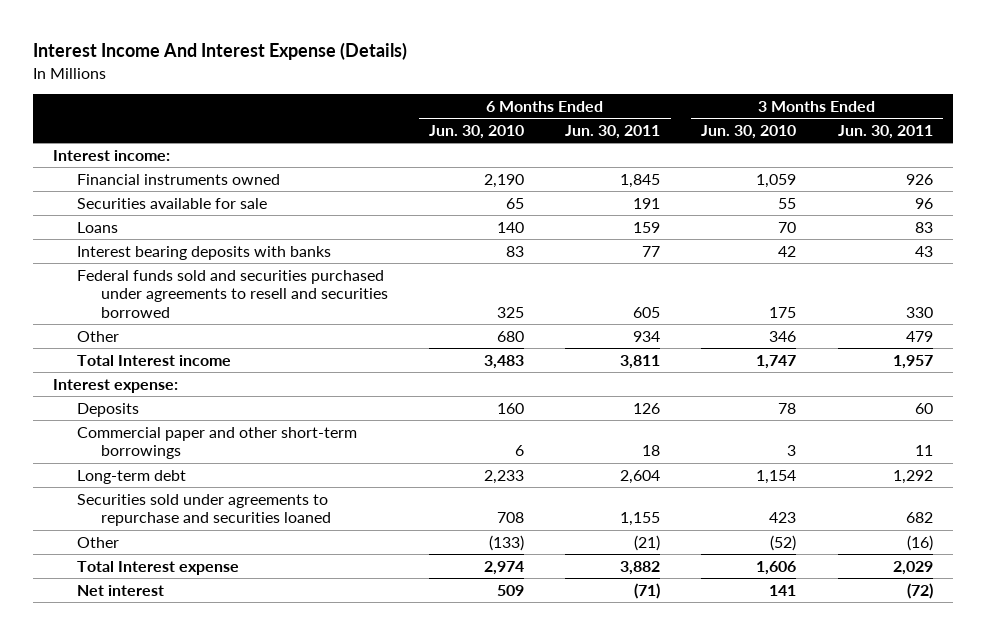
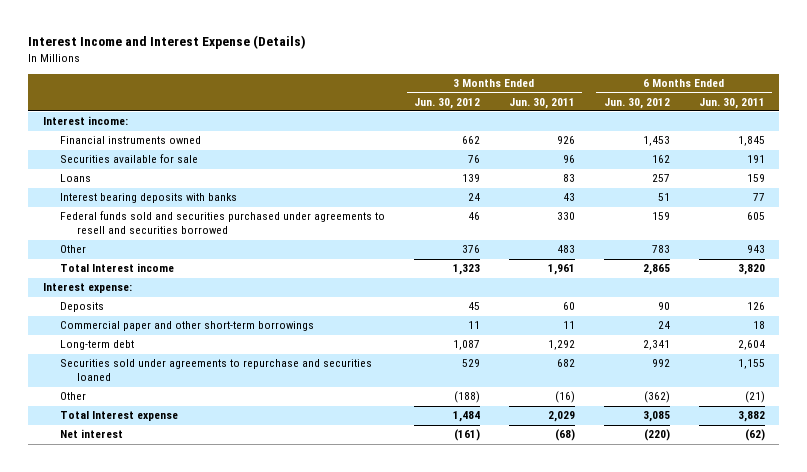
[32,42,407,61] Interest Income And Interest Expense (Details) -> [28,35,307,50] Interest Income and Interest Expense (Details)
[429,125,525,140] Jun. 30, 2010 -> none
[701,125,797,140] Jun. 30, 2010 -> none
none -> [413,97,480,109] Jun. 30, 2012
none -> [603,97,670,109] Jun. 30, 2012
[633,330,661,342] 934 -> [746,245,765,254] 943
[905,330,933,342] 479 -> [556,245,575,254] 483
[620,354,661,369] 3,811 -> [737,264,765,276] 3,820
[892,354,933,369] 1,957 -> [547,264,575,276] 1,961
[634,582,661,599] (71) -> [744,429,765,442] (62)
[906,582,933,599] (72) -> [554,429,575,442] (68)

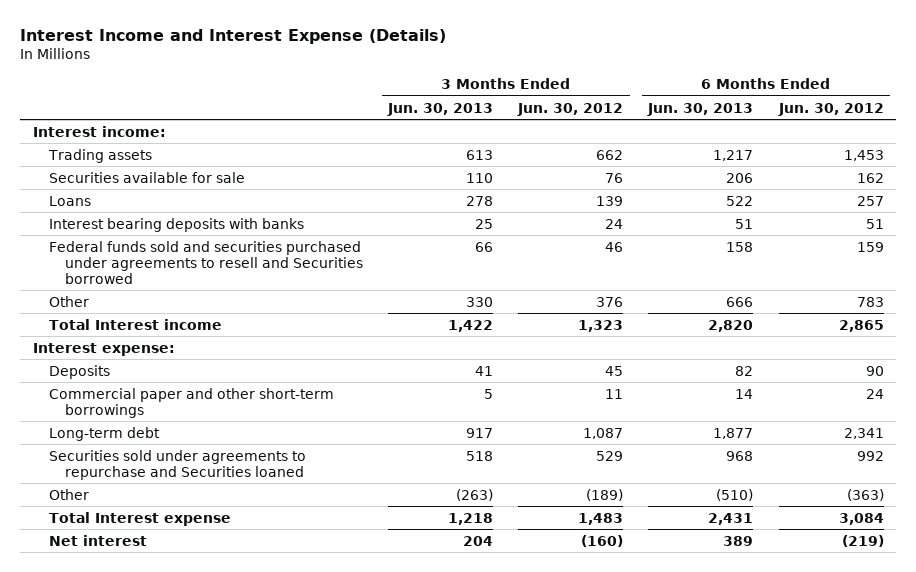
[508,97,575,109] Jun. 30, 2011 -> none
[698,97,765,109] Jun. 30, 2011 -> none
none -> [387,102,494,116] Jun. 30, 2013
none -> [647,102,754,116] Jun. 30, 2013
[59,136,201,145] Financial instruments owned -> [47,148,152,163] Trading assets
[59,211,385,235] Federal funds sold and securities purchased under agreements to resell and securities borrowed -> [48,240,364,284] Federal funds sold and securities purchased under agreements to resell and Securities borrowed
[59,359,372,382] Securities sold under agreements to repurchase and securities loaned -> [48,449,306,480] Securities sold under agreements to repurchase and Securities loaned
[453,391,480,404] (188) -> [586,488,624,501] (189)
[643,391,670,404] (362) -> [846,488,884,501] (363)
[452,411,480,423] 1,484 -> [578,512,624,525] 1,483
[642,411,670,423] 3,085 -> [838,512,884,525] 3,084
[453,429,480,442] (161) -> [581,534,624,547] (160)
[643,429,670,442] (220) -> [841,534,884,547] (219)

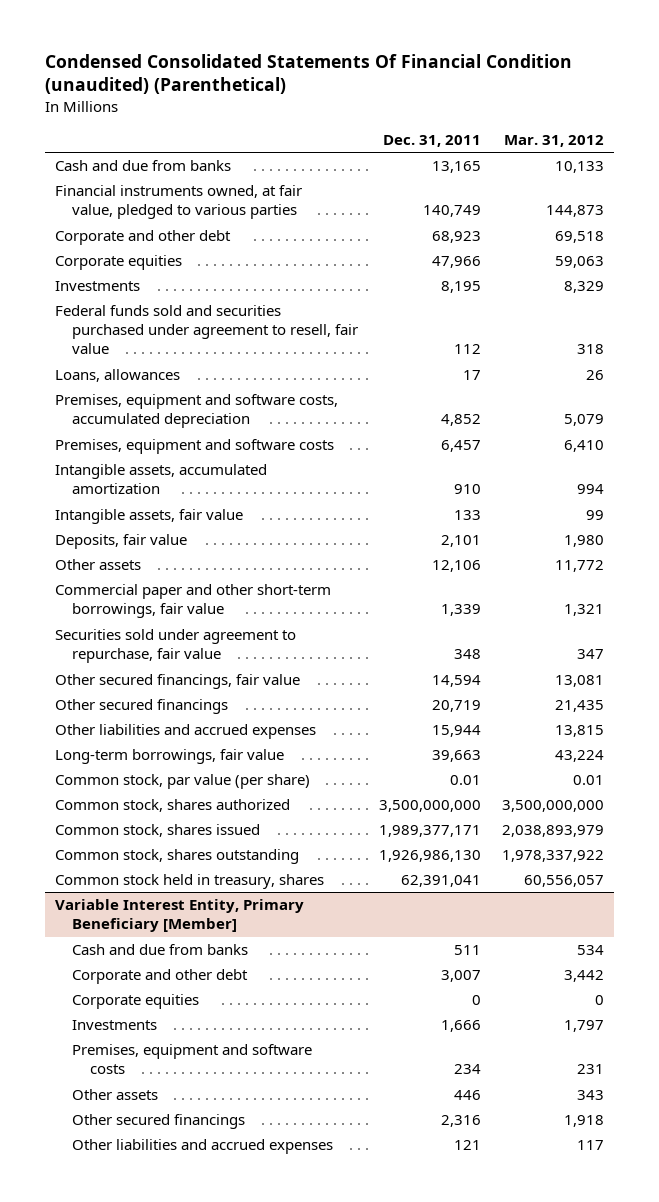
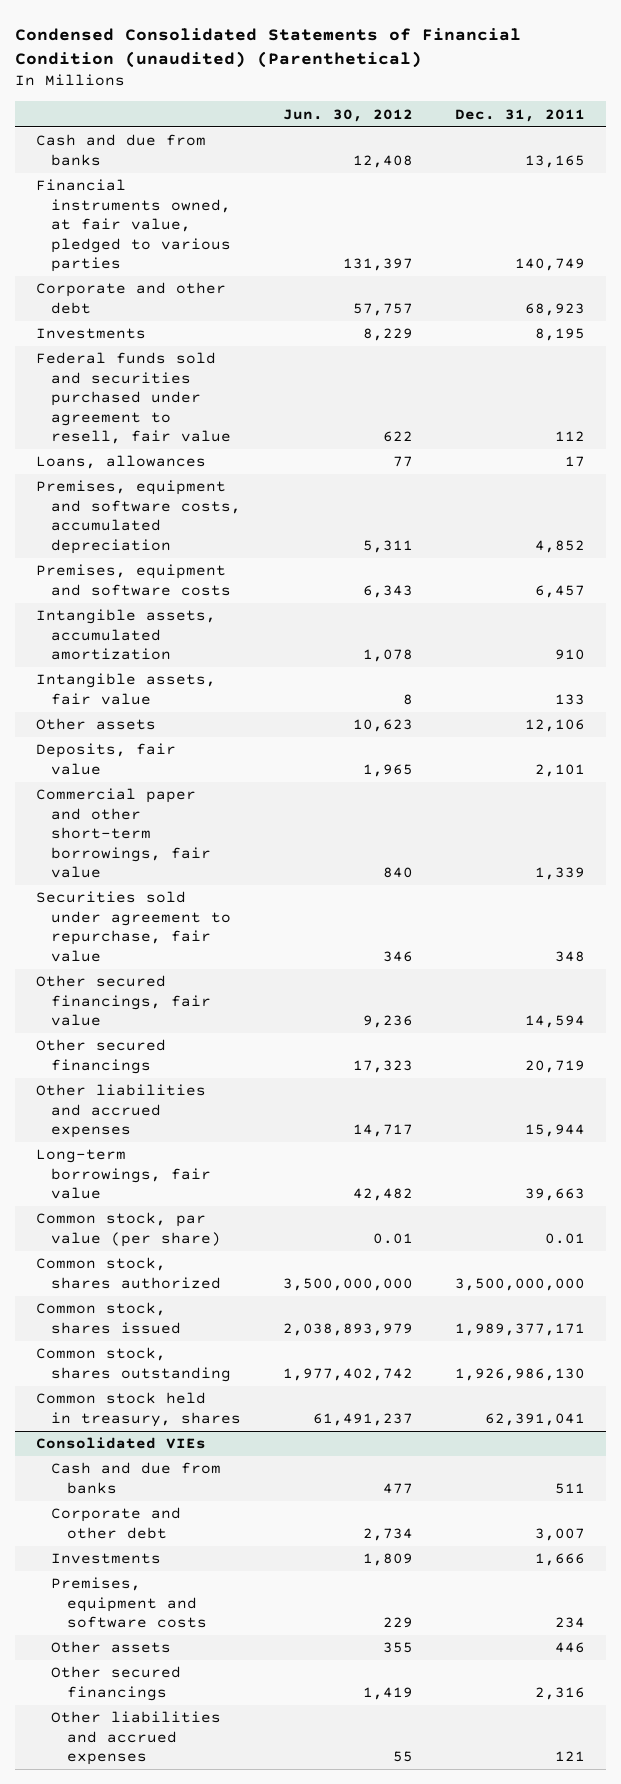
[44,53,572,95] Condensed Consolidated Statements Of Financial Condition (unaudited) (Parenthetical) -> [14,27,521,69] Condensed Consolidated Statements of Financial Condition (unaudited) (Parenthetical)
[503,134,604,147] Mar. 31, 2012 -> none
none -> [283,108,414,122] Jun. 30, 2012
[54,255,182,271] Corporate equities -> none
[54,534,187,550] Deposits, fair value -> [35,743,176,775] Deposits, fair value
[54,899,304,933] Variable Interest Entity, Primary Beneficiary [Member] -> none
none -> [35,1437,206,1450] Consolidated VIEs
[72,994,200,1010] Corporate equities -> none

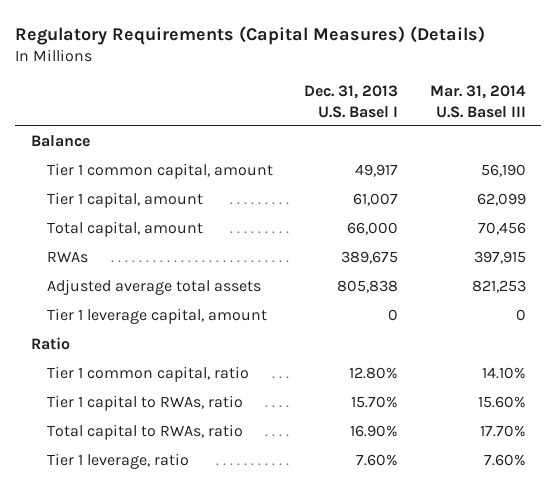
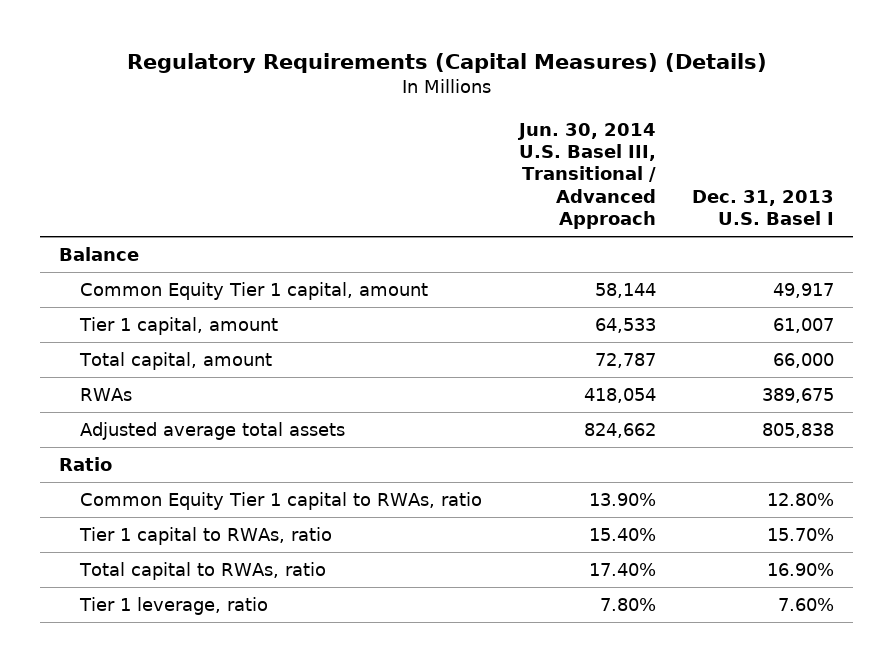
[429,85,526,118] Mar. 31, 2014 U.S. Basel III -> none
none -> [516,122,656,230] Jun. 30, 2014 U.S. Basel III, Transitional / Advanced Approach
[47,163,274,180] Tier 1 common capital, amount -> [79,282,428,301] Common Equity Tier 1 capital, amount
[47,308,268,325] Tier 1 leverage capital, amount -> none
[47,366,250,383] Tier 1 common capital, ratio -> [79,492,482,511] Common Equity Tier 1 capital to RWAs, ratio

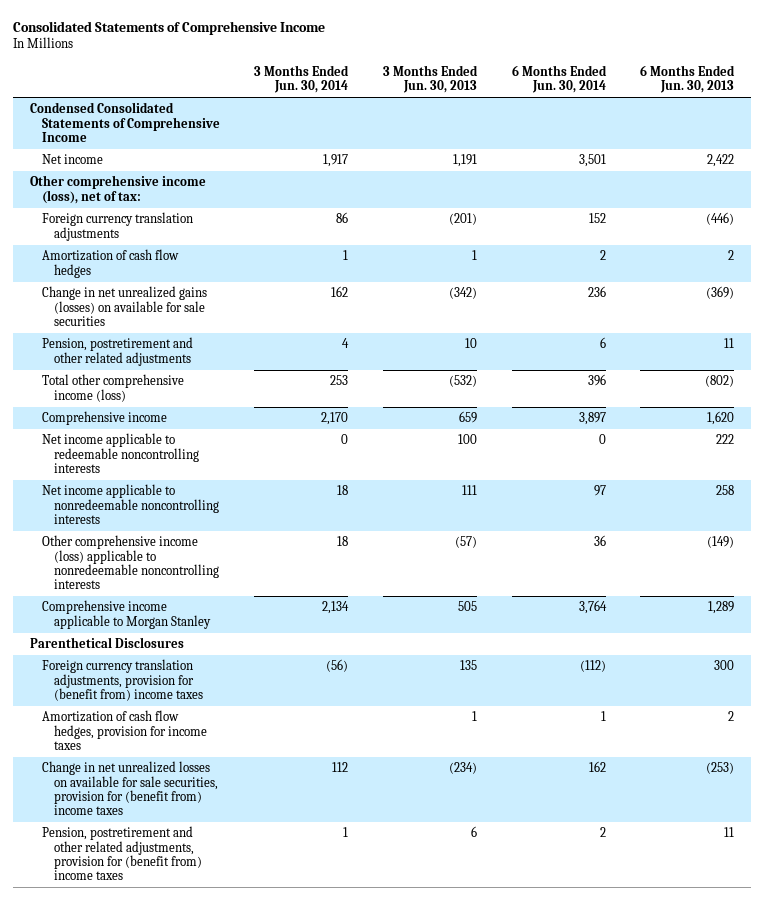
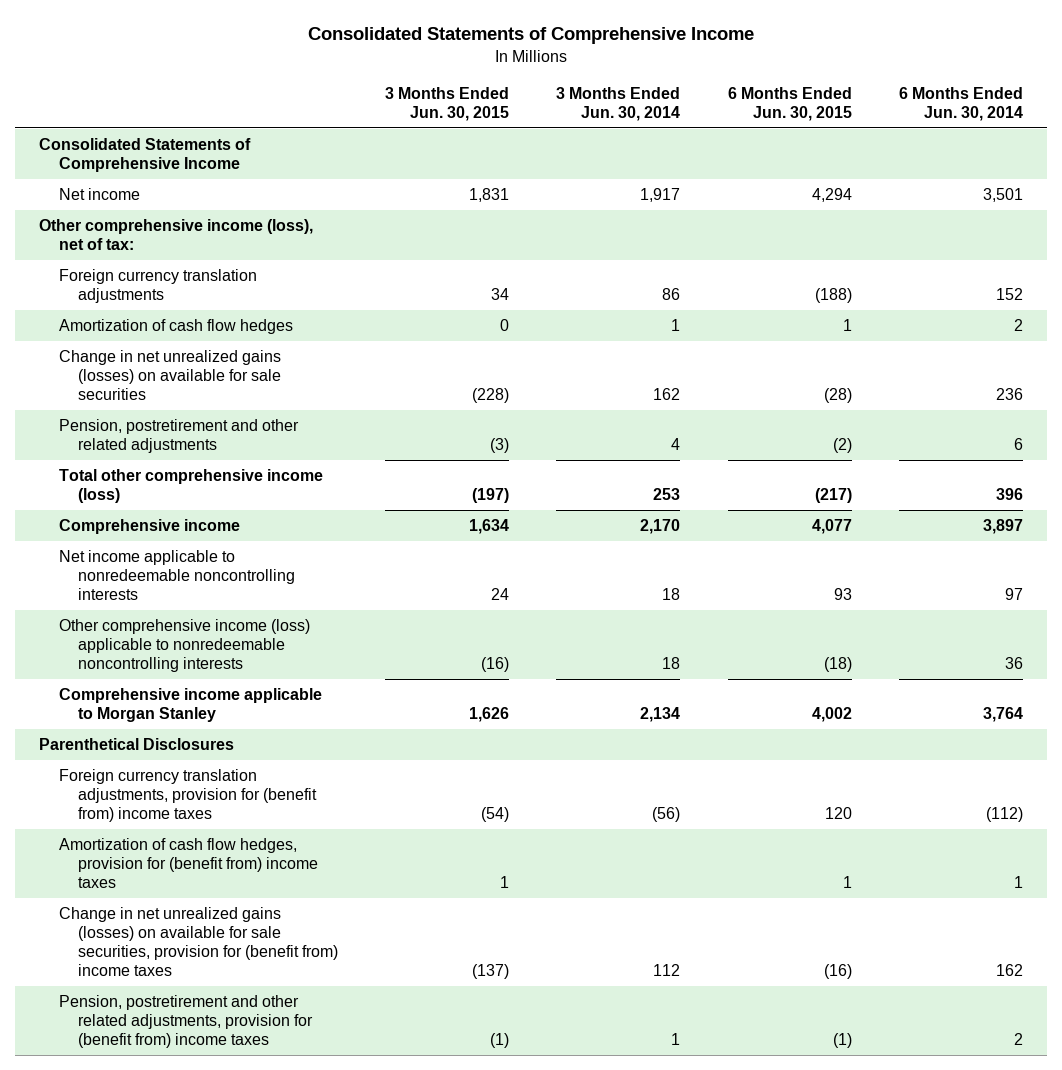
[383,64,479,94] 3 Months Ended Jun. 30, 2013 -> none
[640,64,736,94] 6 Months Ended Jun. 30, 2013 -> none
none -> [385,86,510,121] 3 Months Ended Jun. 30, 2015
none -> [727,86,852,121] 6 Months Ended Jun. 30, 2015
[30,102,220,142] Condensed Consolidated Statements of Comprehensive Income -> [39,138,252,172] Consolidated Statements of Comprehensive Income
[41,433,199,473] Net income applicable to redeemable noncontrolling interests -> none
[41,710,207,750] Amortization of cash flow hedges, provision for income taxes -> [58,838,318,888] Amortization of cash flow hedges, provision for (benefit from) income taxes
[41,761,218,815] Change in net unrealized losses on available for sale securities, provision for (benefit from) income taxes -> [58,907,338,976] Change in net unrealized gains (losses) on available for sale securities, provision for (benefit from) income taxes

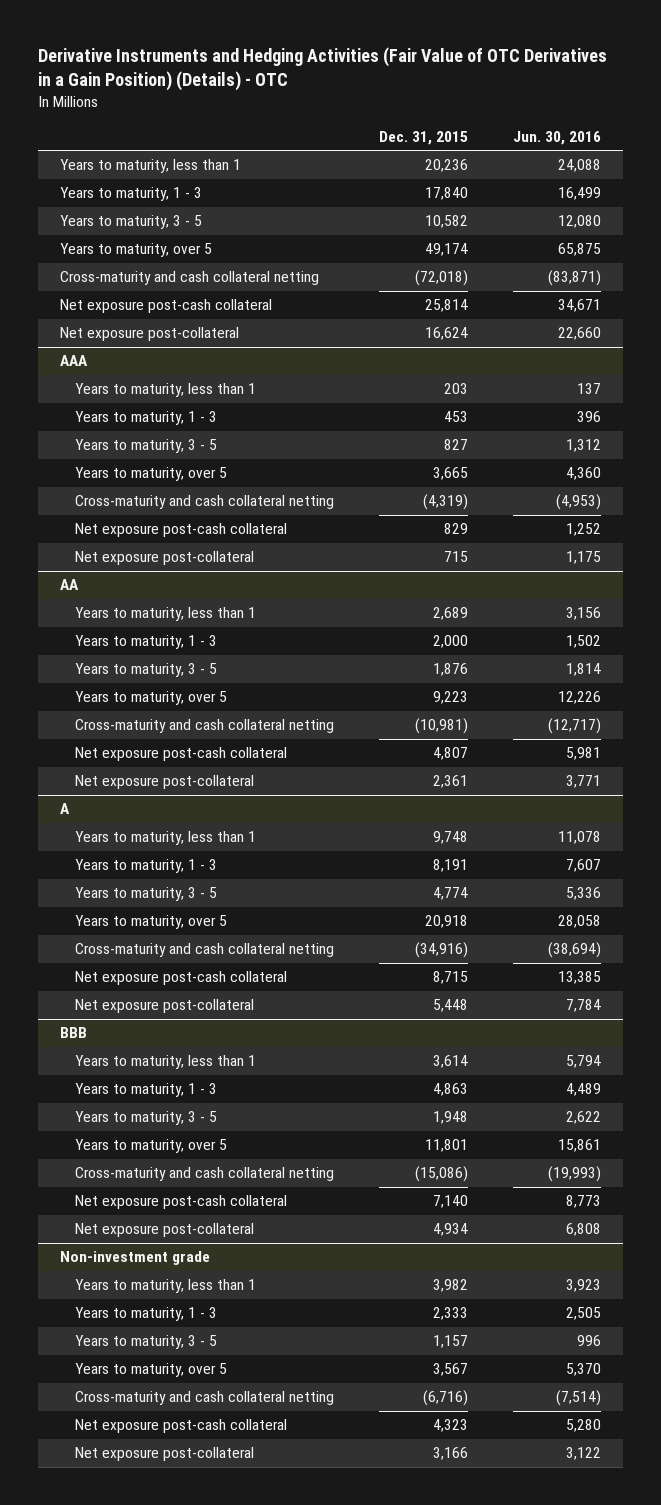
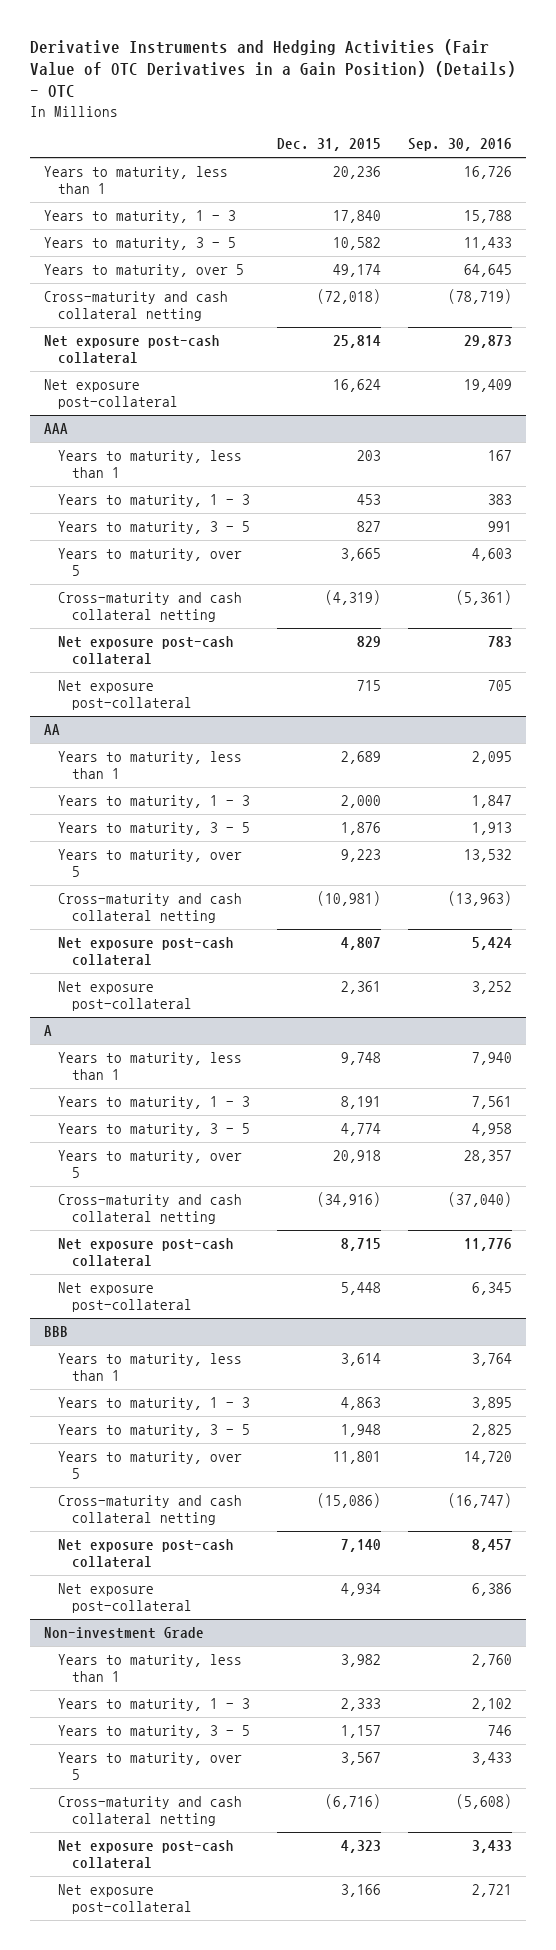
[512,130,601,145] Jun. 30, 2016 -> none
none -> [408,138,513,152] Sep. 30, 2016
[59,1251,210,1266] Non-investment grade -> [43,1627,204,1640] Non-investment Grade

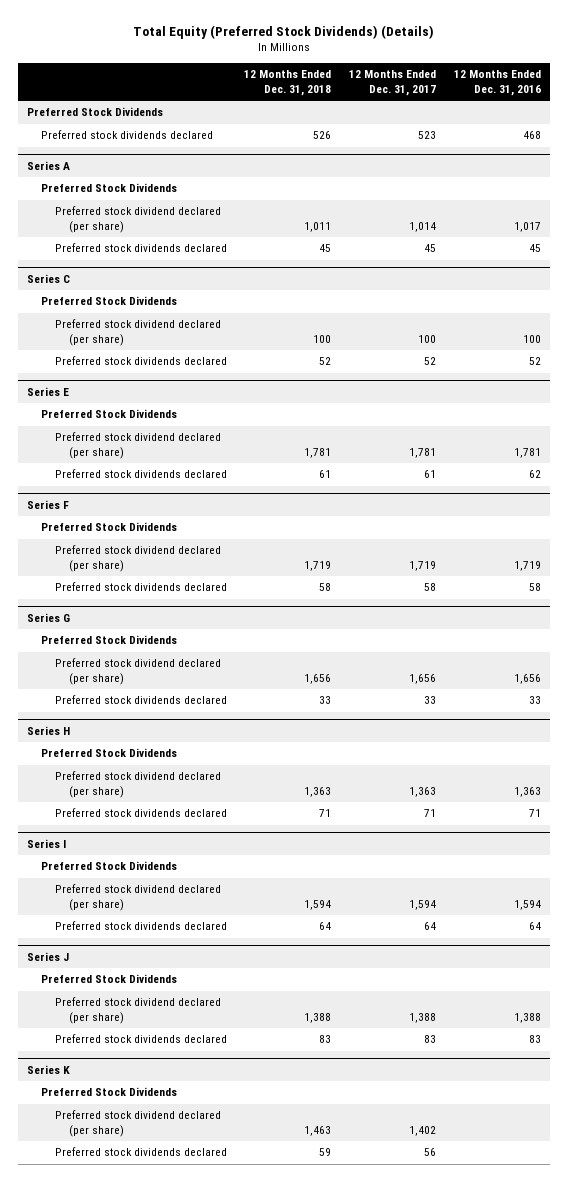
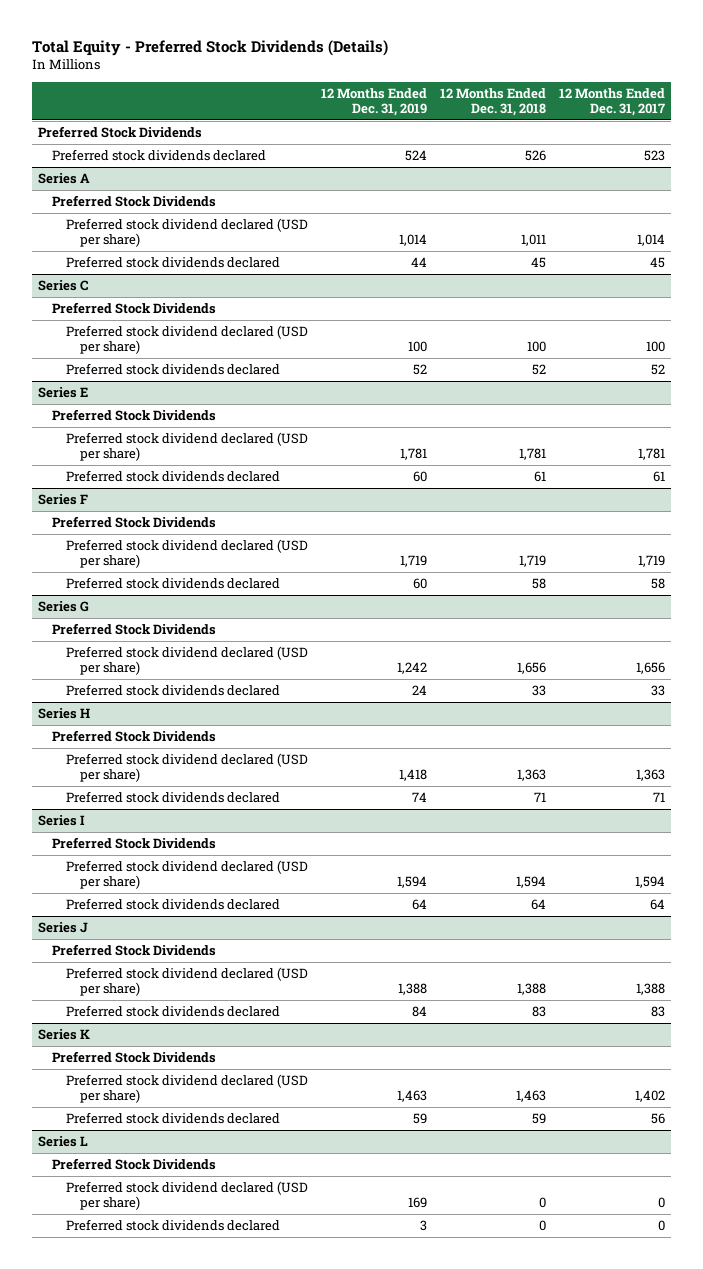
[132,24,434,39] Total Equity (Preferred Stock Dividends) (Details) -> [31,39,388,56] Total Equity - Preferred Stock Dividends (Details)
[453,70,541,96] 12 Months Ended Dec. 31, 2016 -> none
none -> [320,87,427,117] 12 Months Ended Dec. 31, 2019
[54,206,221,234] Preferred stock dividend declared (per share) -> [66,217,309,248] Preferred stock dividend declared (USD per share)
[54,319,221,347] Preferred stock dividend declared (per share) -> [66,324,309,355] Preferred stock dividend declared (USD per share)
[54,432,221,460] Preferred stock dividend declared (per share) -> [66,431,309,462] Preferred stock dividend declared (USD per share)
[54,545,221,573] Preferred stock dividend declared (per share) -> [66,538,309,569] Preferred stock dividend declared (USD per share)
[54,658,221,686] Preferred stock dividend declared (per share) -> [66,645,309,676] Preferred stock dividend declared (USD per share)
[54,771,221,799] Preferred stock dividend declared (per share) -> [66,752,309,783] Preferred stock dividend declared (USD per share)
[54,884,221,912] Preferred stock dividend declared (per share) -> [66,859,309,890] Preferred stock dividend declared (USD per share)
[54,997,221,1025] Preferred stock dividend declared (per share) -> [66,966,309,997] Preferred stock dividend declared (USD per share)
[54,1110,221,1138] Preferred stock dividend declared (per share) -> [66,1073,309,1104] Preferred stock dividend declared (USD per share)
none -> [38,1135,89,1147] Series L
none -> [52,1157,217,1170] Preferred Stock Dividends
none -> [66,1180,309,1211] Preferred stock dividend declared (USD per share)
none -> [66,1218,281,1231] Preferred stock dividends declared

